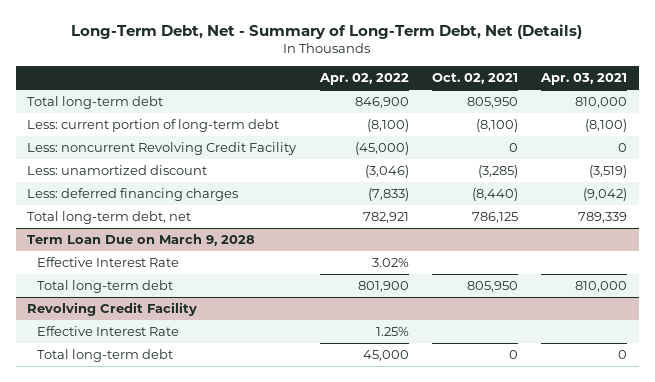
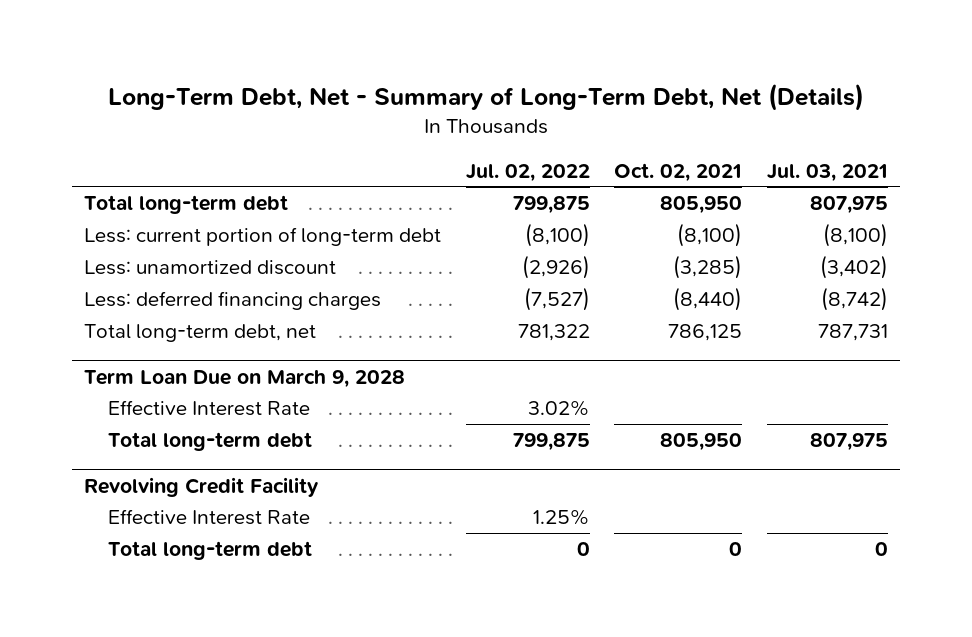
[318,73,409,86] Apr. 02, 2022 -> none
[540,73,628,86] Apr. 03, 2021 -> none
none -> [465,163,590,182] Jul. 02, 2022
none -> [766,163,888,182] Jul. 03, 2021
[27,142,298,156] Less: noncurrent Revolving Credit Facility -> none

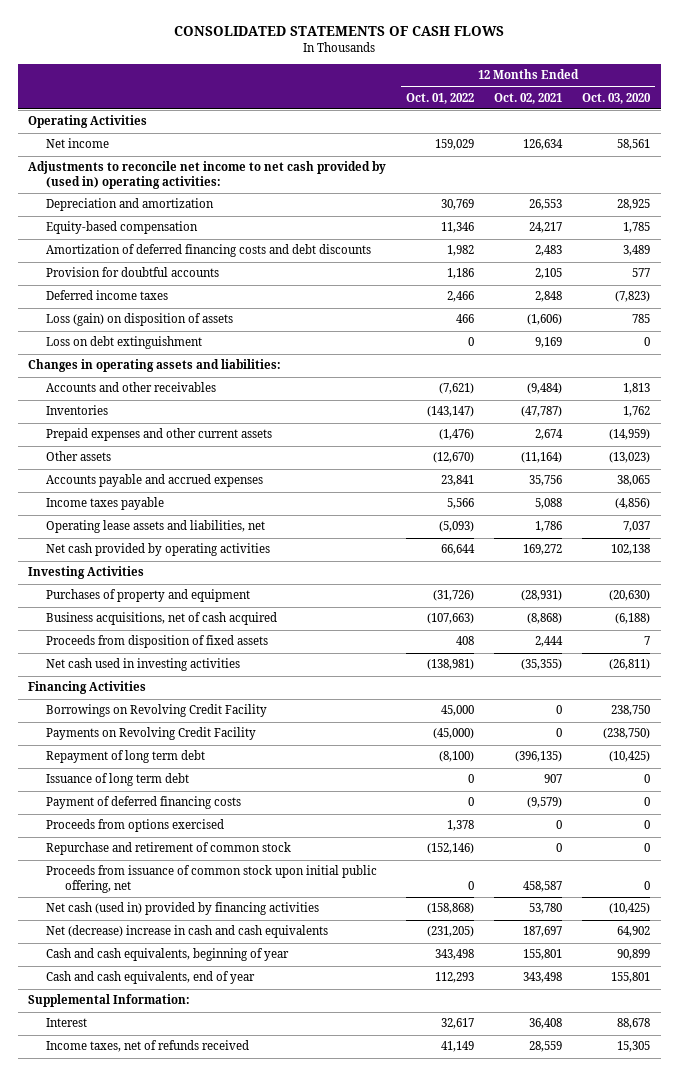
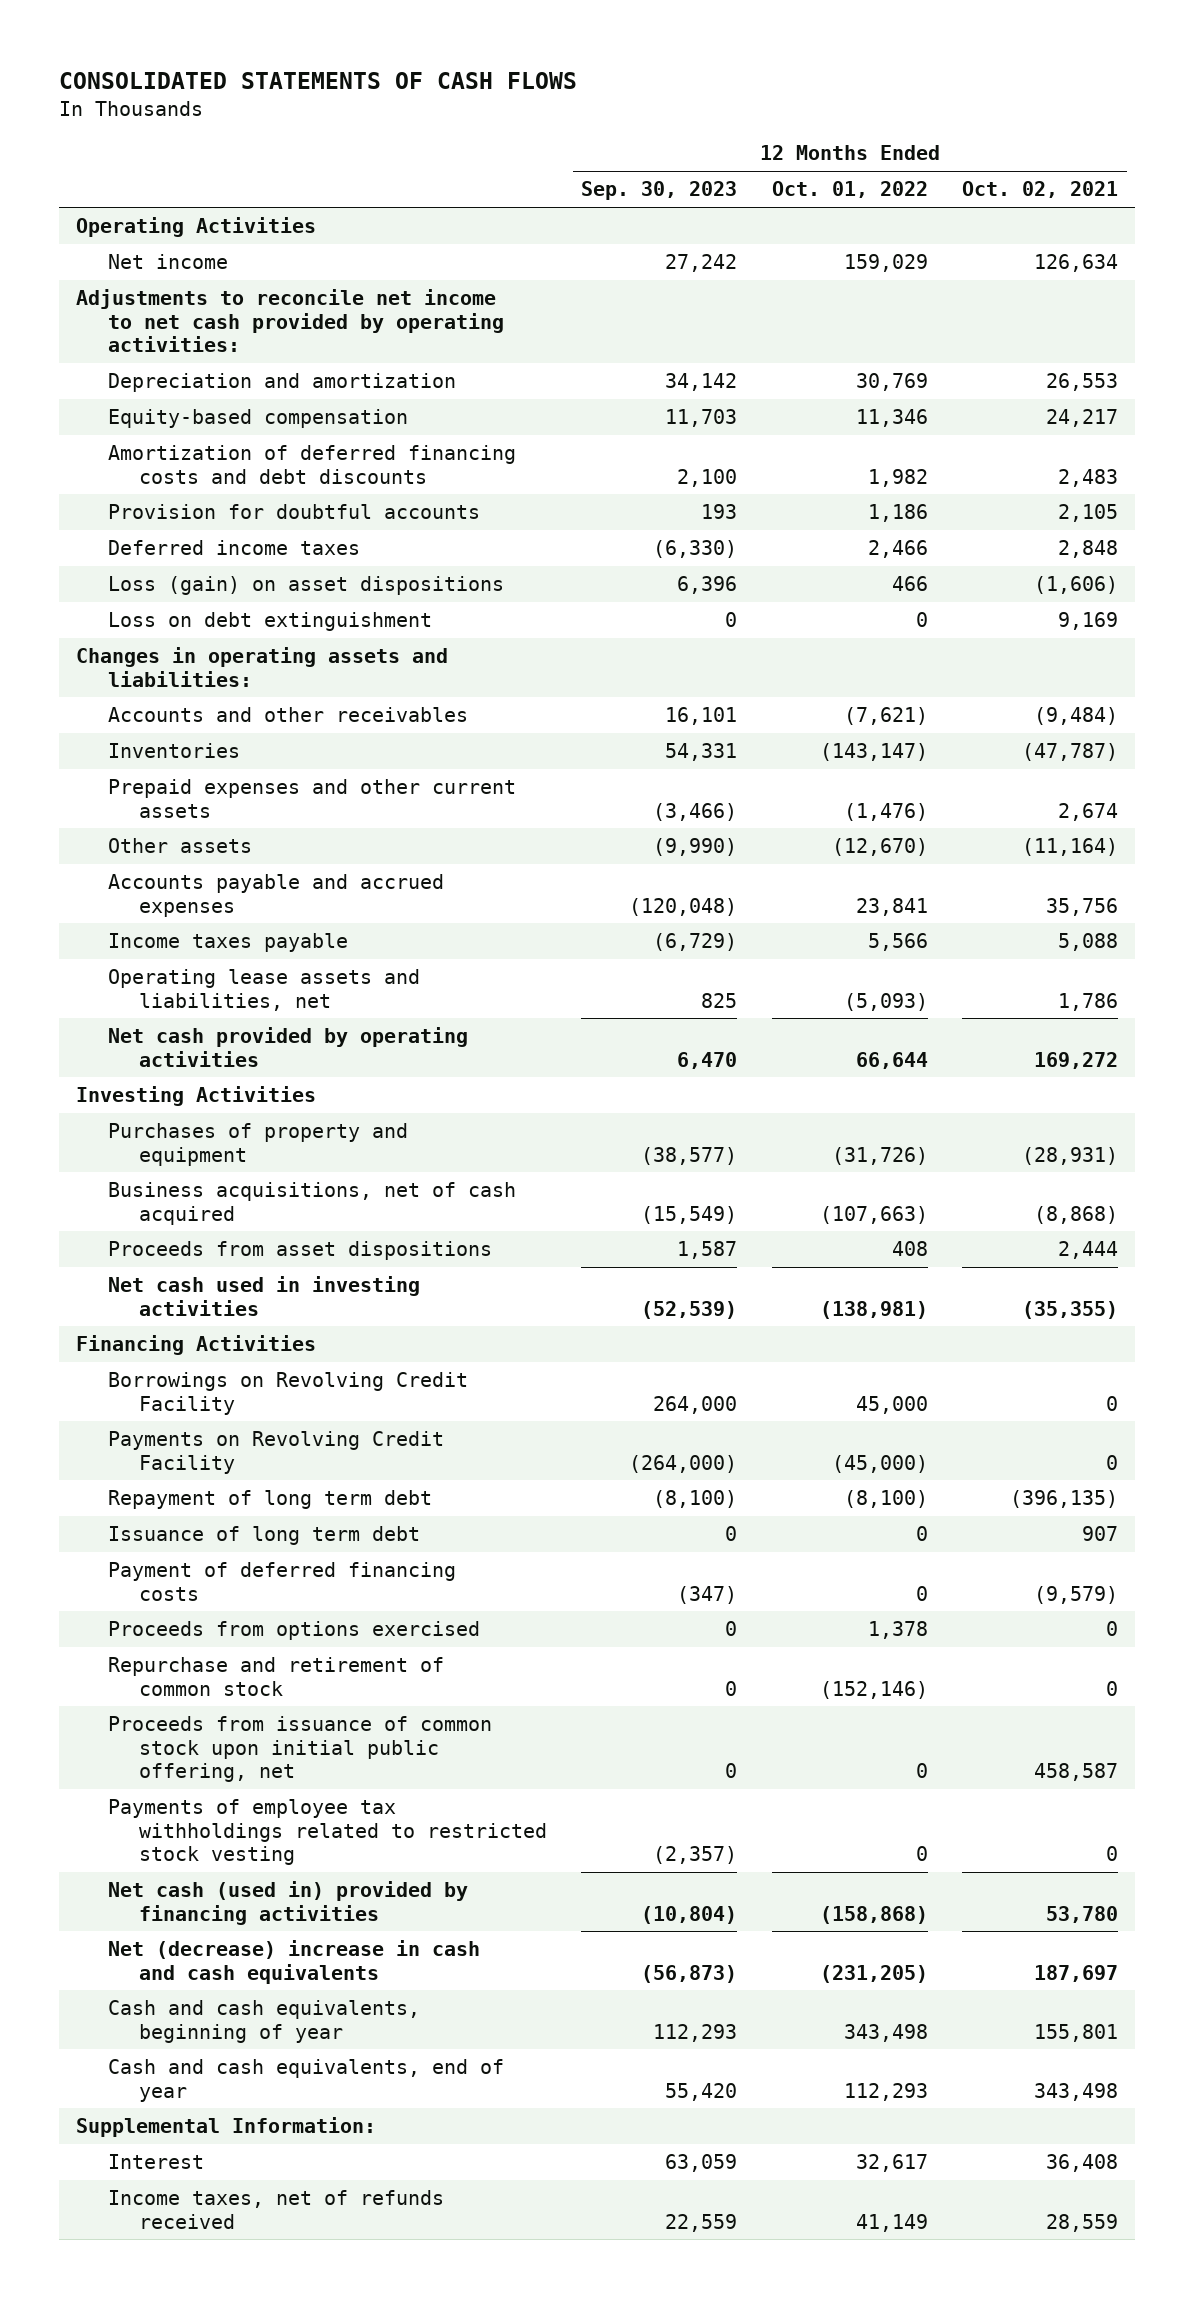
[582,92,652,104] Oct. 03, 2020 -> none
none -> [581,181,738,201] Sep. 30, 2023
[28,161,387,190] Adjustments to reconcile net income to net cash provided by (used in) operating activities: -> [76,289,504,353] Adjustments to reconcile net income to net cash provided by operating activities:
[46,313,234,327] Loss (gain) on disposition of assets -> [107,576,504,596] Loss (gain) on asset dispositions
[46,635,269,649] Proceeds from disposition of fixed assets -> [107,1241,492,1261] Proceeds from asset dispositions
none -> [107,1799,547,1866] Payments of employee tax withholdings related to restricted stock vesting

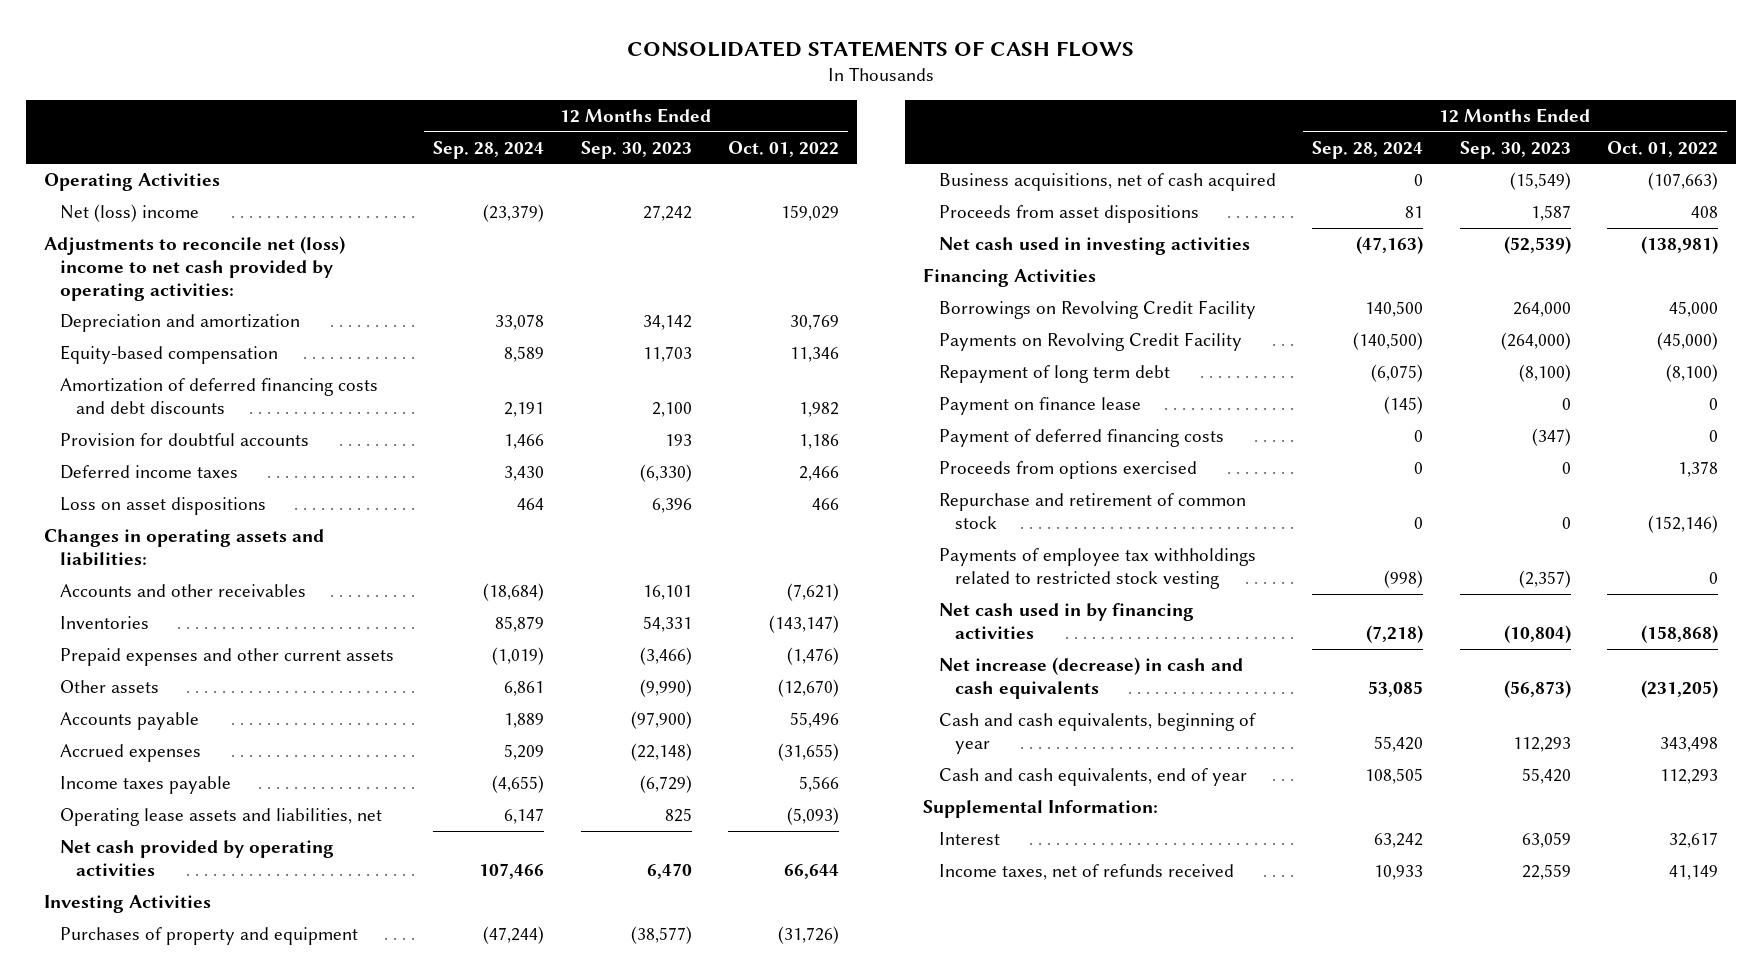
[962,181,1119,199] Oct. 02, 2021 -> none
none -> [433,140,545,159] Sep. 28, 2024
[107,254,228,270] Net income -> [60,203,200,222] Net (loss) income
[76,289,504,353] Adjustments to reconcile net income to net cash provided by operating activities: -> [44,235,346,301] Adjustments to reconcile net (loss) income to net cash provided by operating activities:
[107,612,432,632] Loss on debt extinguishment -> none
[107,576,504,596] Loss (gain) on asset dispositions -> [60,496,267,515] Loss on asset dispositions
[107,874,444,917] Accounts payable and accrued expenses -> none
none -> [60,711,200,730] Accounts payable
none -> [60,743,202,762] Accrued expenses
[107,1526,420,1546] Issuance of long term debt -> none
none -> [938,396,1141,415] Payment on finance lease
[107,1716,492,1783] Proceeds from issuance of common stock upon initial public offering, net -> none
[107,1881,468,1925] Net cash (used in) provided by financing activities -> [938,602,1194,639] Net cash used in by financing activities
[107,1940,480,1984] Net (decrease) increase in cash and cash equivalents -> [938,656,1243,699] Net increase (decrease) in cash and cash equivalents

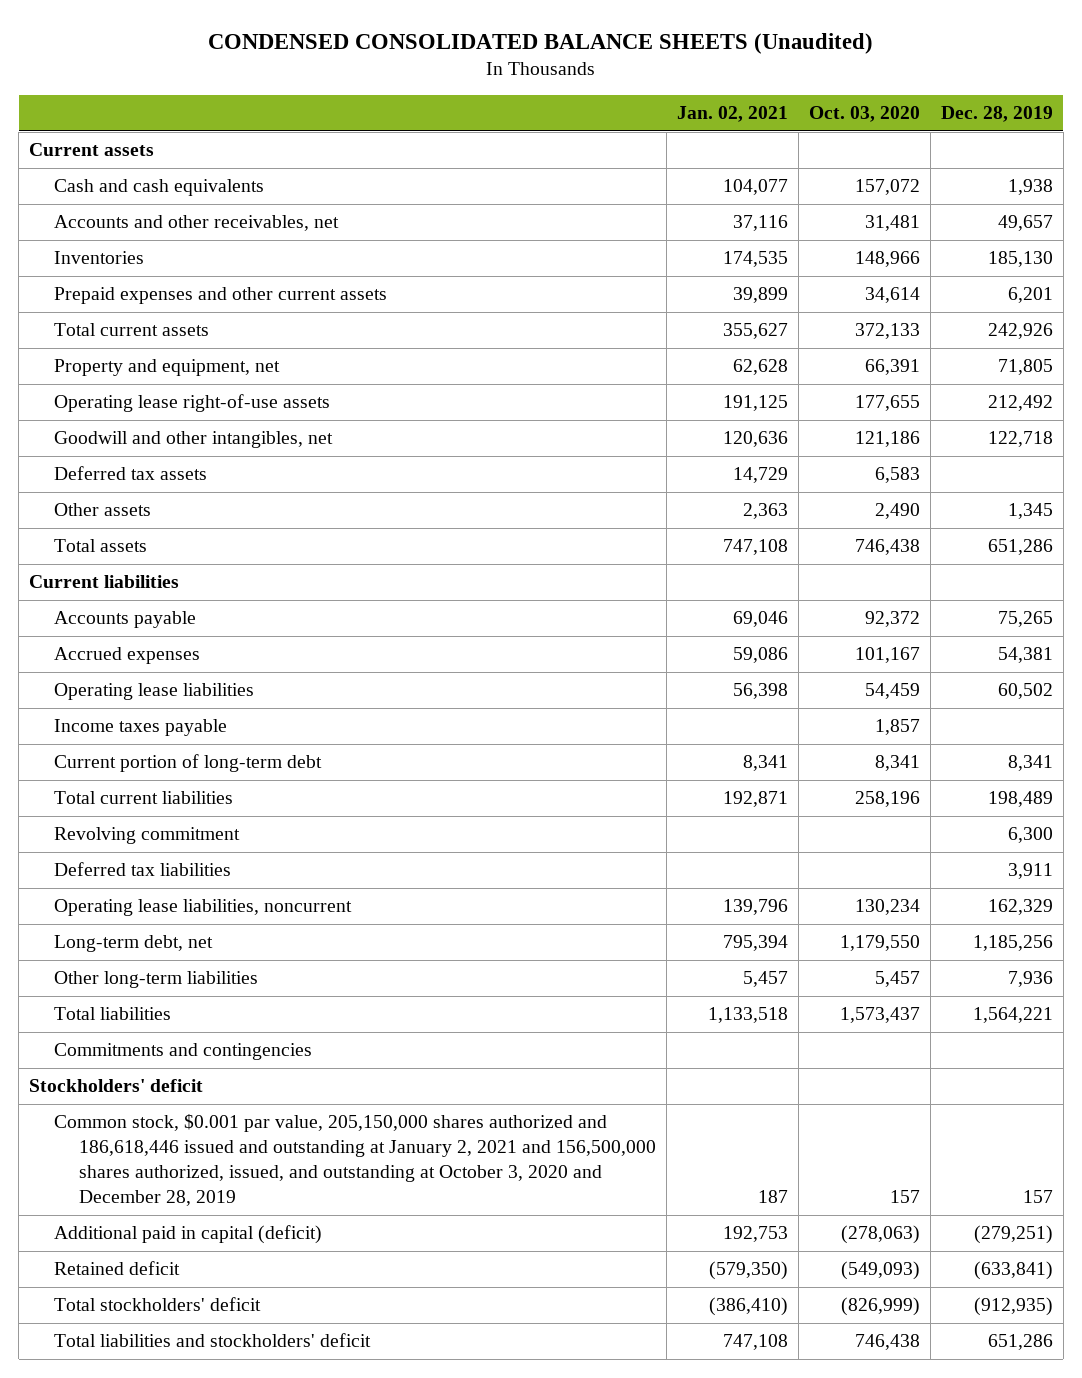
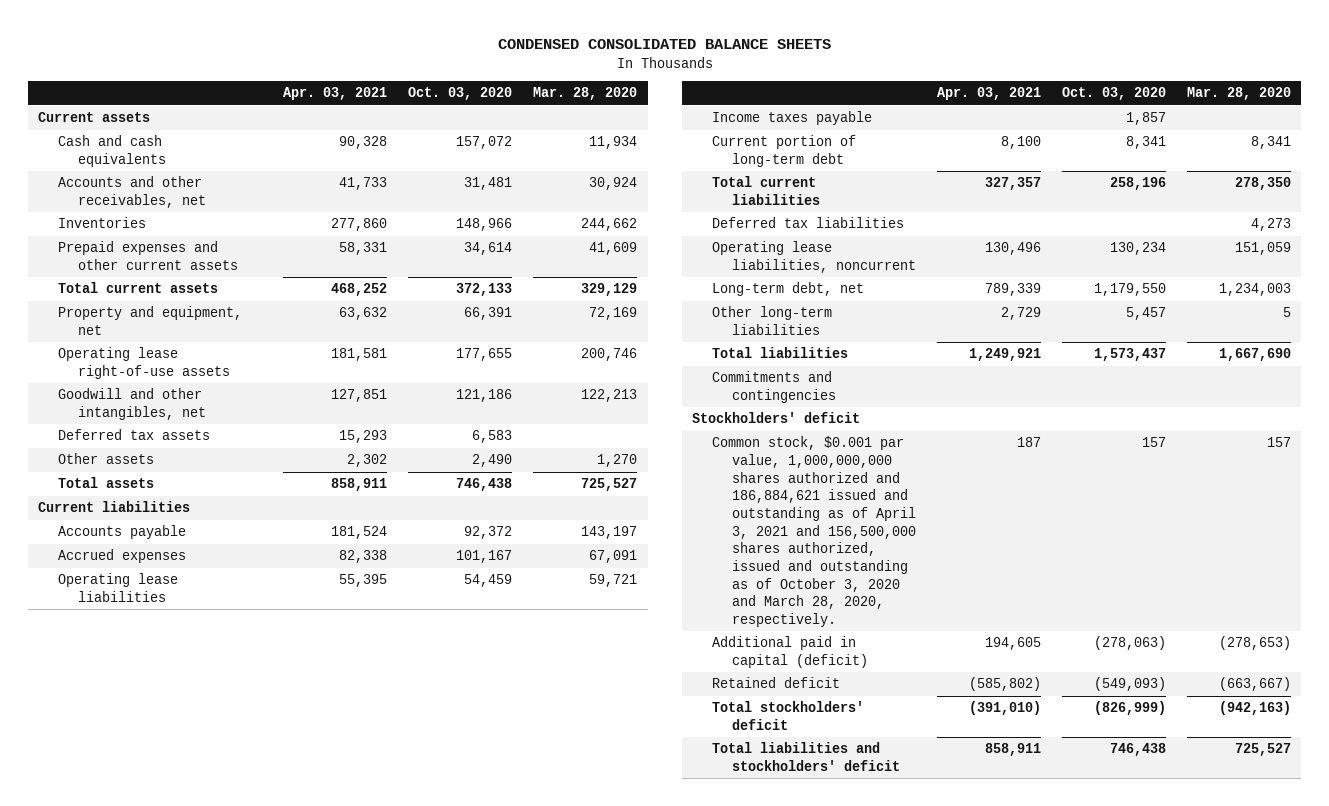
[208,33,874,55] CONDENSED CONSOLIDATED BALANCE SHEETS (Unaudited) -> [497,39,831,50] CONDENSED CONSOLIDATED BALANCE SHEETS
[677,106,789,123] Jan. 02, 2021 -> none
[940,106,1053,123] Dec. 28, 2019 -> none
none -> [283,87,388,101] Apr. 03, 2021
none -> [533,87,638,101] Mar. 28, 2020
[54,827,241,845] Revolving commitment -> none
[54,1114,657,1207] Common stock, $0.001 par value, 205,150,000 shares authorized and 186,618,446 issued and outstanding at January 2, 2021 and 156,500,000 shares authorized, issued, and outstanding at October 3, 2020 and December 28, 2019 -> [712,436,917,627] Common stock, $0.001 par value, 1,000,000,000 shares authorized and 186,884,621 issued and outstanding as of April 3, 2021 and 156,500,000 shares authorized, issued and outstanding as of October 3, 2020 and March 28, 2020, respectively.

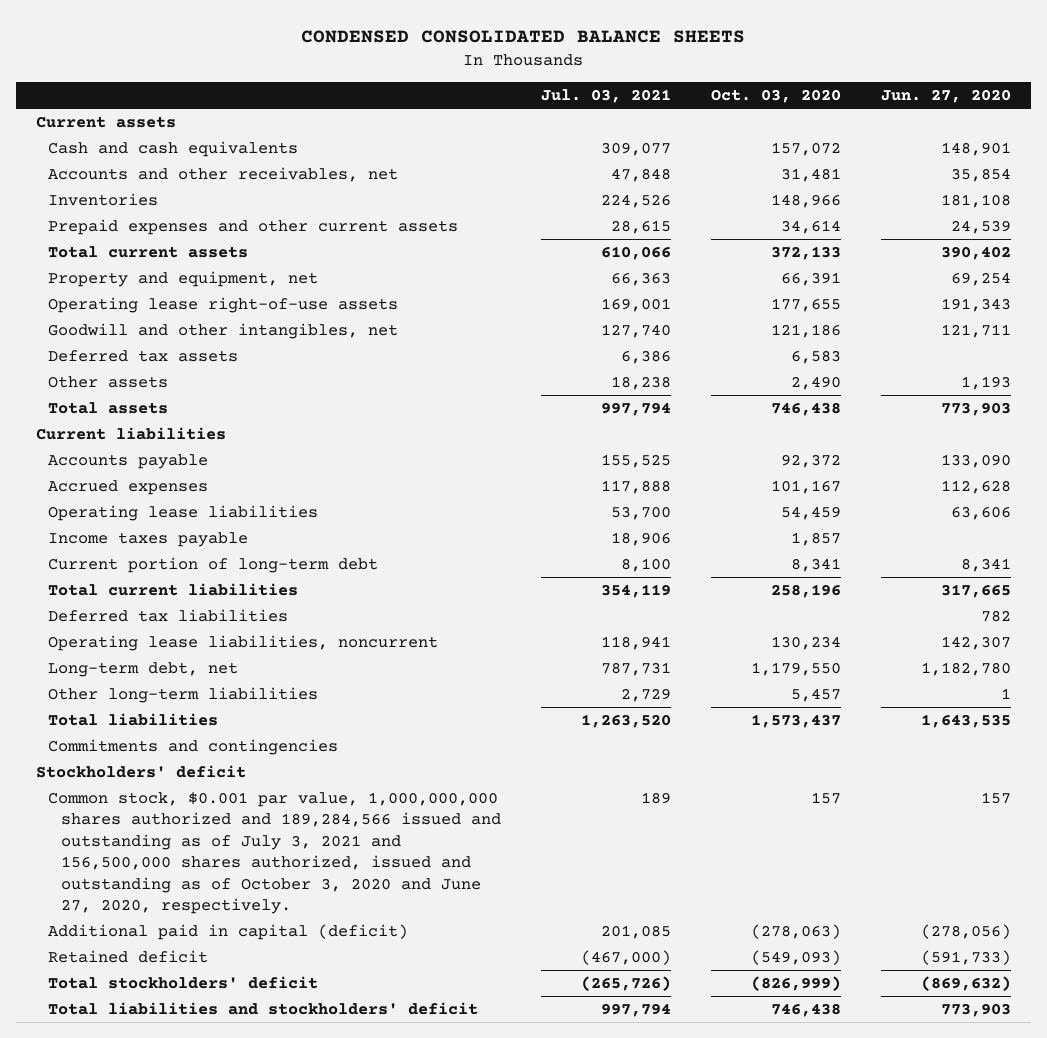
[283,87,388,101] Apr. 03, 2021 -> none
[533,87,638,101] Mar. 28, 2020 -> none
none -> [540,89,671,104] Jul. 03, 2021
none -> [881,89,1012,104] Jun. 27, 2020
[712,436,917,627] Common stock, $0.001 par value, 1,000,000,000 shares authorized and 186,884,621 issued and outstanding as of April 3, 2021 and 156,500,000 shares authorized, issued and outstanding as of October 3, 2020 and March 28, 2020, respectively. -> [48,791,501,915] Common stock, $0.001 par value, 1,000,000,000 shares authorized and 189,284,566 issued and outstanding as of July 3, 2021 and 156,500,000 shares authorized, issued and outstanding as of October 3, 2020 and June 27, 2020, respectively.

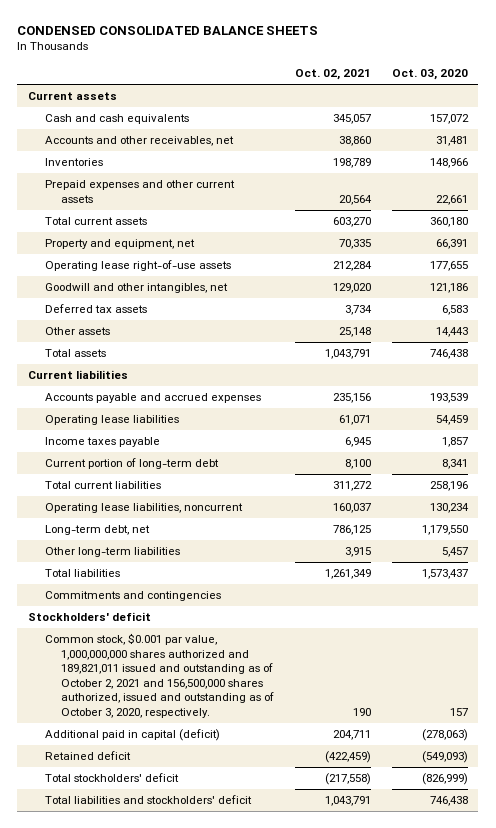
[540,89,671,104] Jul. 03, 2021 -> none
[881,89,1012,104] Jun. 27, 2020 -> none
none -> [295,69,372,81] Oct. 02, 2021
[780,219,841,234] 34,614 -> [436,194,469,205] 22,661
[770,245,841,260] 372,133 -> [430,217,469,228] 360,180
[790,375,841,390] 2,490 -> [436,327,469,338] 14,443
[48,453,209,469] Accounts payable -> none
[48,479,209,495] Accrued expenses -> none
none -> [44,393,261,404] Accounts payable and accrued expenses
[48,608,289,622] Deferred tax liabilities -> none
[48,791,501,915] Common stock, $0.001 par value, 1,000,000,000 shares authorized and 189,284,566 issued and outstanding as of July 3, 2021 and 156,500,000 shares authorized, issued and outstanding as of October 3, 2020 and June 27, 2020, respectively. -> [44,633,275,718] Common stock, $0.001 par value, 1,000,000,000 shares authorized and 189,821,011 issued and outstanding as of October 2, 2021 and 156,500,000 shares authorized, issued and outstanding as of October 3, 2020, respectively.

